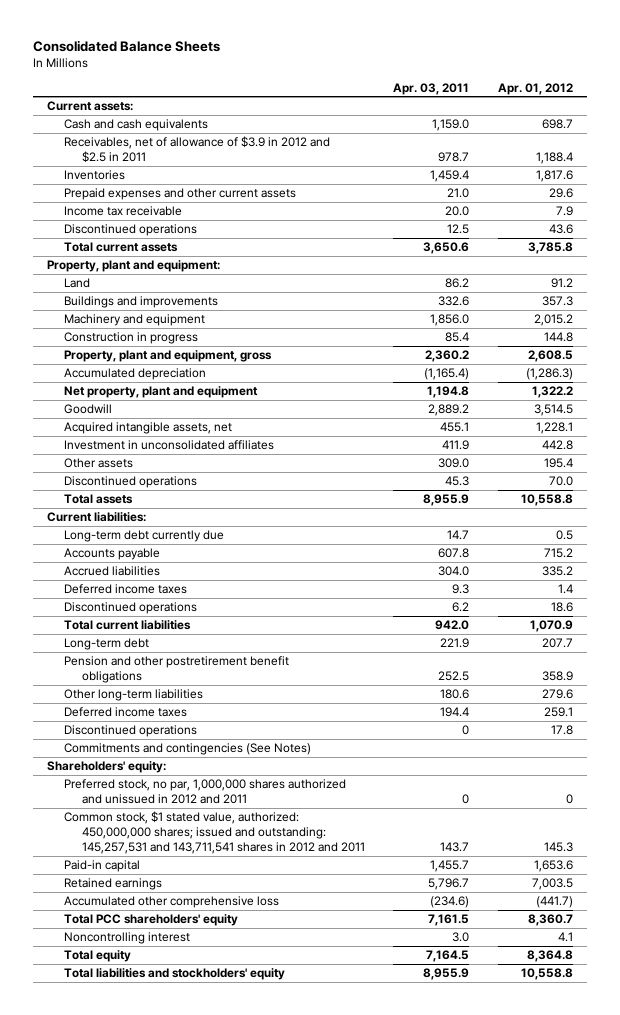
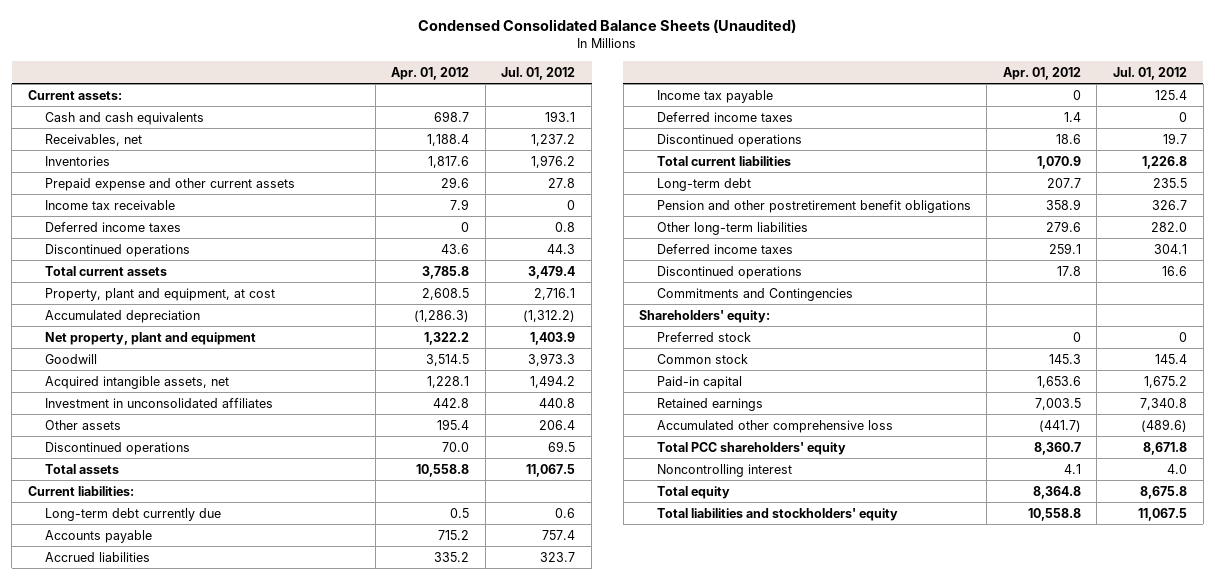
[32,39,220,52] Consolidated Balance Sheets -> [418,19,797,34] Condensed Consolidated Balance Sheets (Unaudited)
[393,82,470,95] Apr. 03, 2011 -> none
none -> [501,66,576,80] Jul. 01, 2012
[64,136,331,164] Receivables, net of allowance of $3.9 in 2012 and $2.5 in 2011 -> [44,133,142,146] Receivables, net
[64,188,297,201] Prepaid expenses and other current assets -> [44,177,295,191] Prepaid expense and other current assets
none -> [44,221,181,232] Deferred income taxes
[46,260,220,273] Property, plant and equipment: -> none
[64,278,91,289] Land -> none
[64,296,219,309] Buildings and improvements -> none
[64,314,206,327] Machinery and equipment -> none
[64,332,199,345] Construction in progress -> none
[64,350,273,363] Property, plant and equipment, gross -> [44,287,275,301] Property, plant and equipment, at cost
none -> [656,89,773,103] Income tax payable
[64,743,312,756] Commitments and contingencies (See Notes) -> [656,287,853,301] Commitments and Contingencies
[64,779,347,805] Preferred stock, no par, 1,000,000 shares authorized and unissued in 2012 and 2011 -> [656,331,751,342] Preferred stock
[64,811,365,855] Common stock, $1 stated value, authorized: 450,000,000 shares; issued and outstanding: 145,257,531 and 143,711,541 shares in 2012 and 2011 -> [656,353,748,364] Common stock

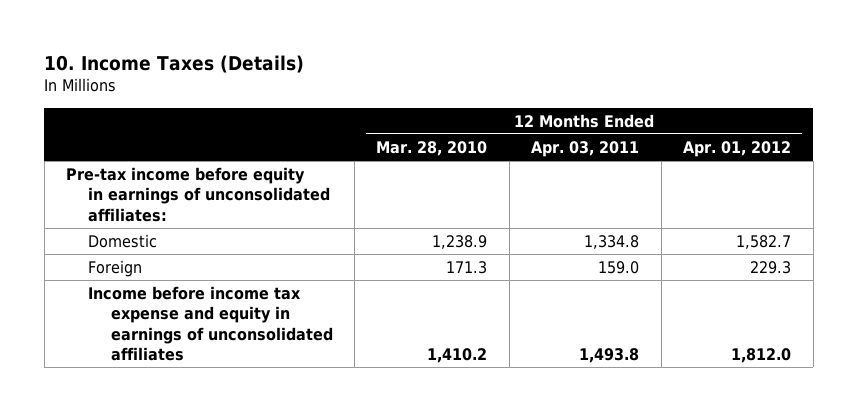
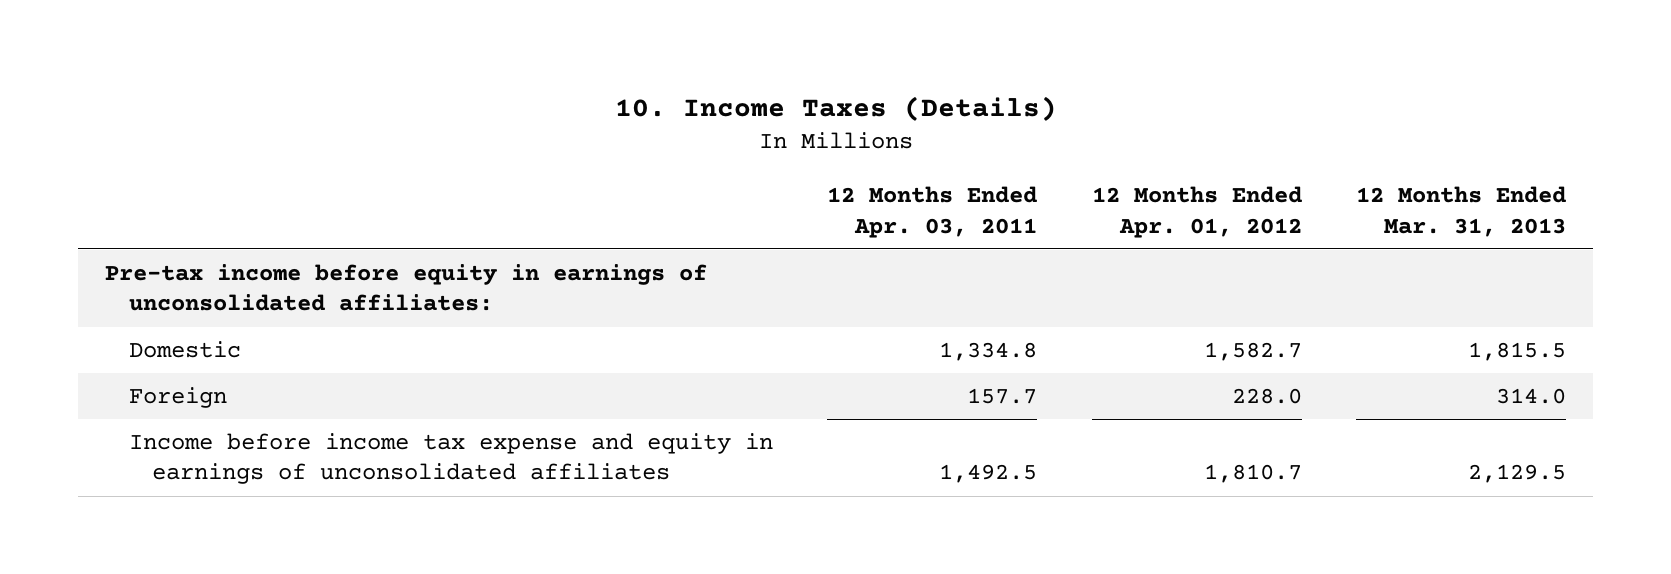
[376,140,488,156] Mar. 28, 2010 -> none
none -> [1356,186,1567,237] 12 Months Ended Mar. 31, 2013
[598,260,640,274] 159.0 -> [967,388,1038,405] 157.7
[750,260,792,274] 229.3 -> [1231,388,1302,405] 228.0
[579,347,640,363] 1,493.8 -> [939,464,1038,484] 1,492.5
[731,347,792,363] 1,812.0 -> [1203,464,1302,484] 1,810.7

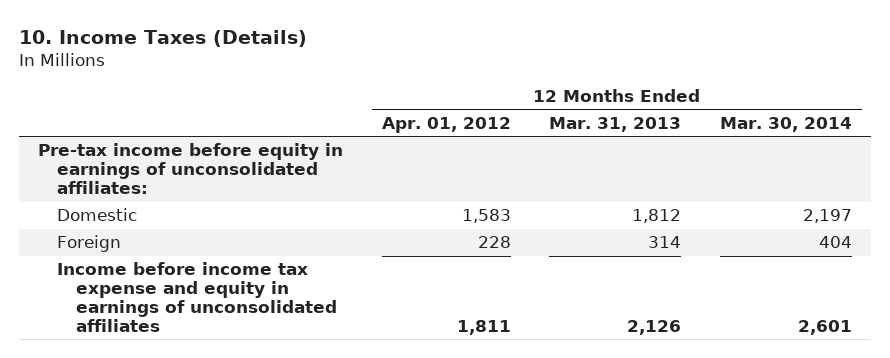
[827,186,1038,238] 12 Months Ended Apr. 03, 2011 -> none
none -> [719,116,852,132] Mar. 30, 2014
[1203,342,1302,362] 1,582.7 -> [461,209,511,224] 1,583
[1468,342,1567,362] 1,815.5 -> [632,209,682,224] 1,812
[1231,388,1302,405] 228.0 -> [477,236,511,249] 228
[1496,388,1567,405] 314.0 -> [648,236,682,249] 314
[1203,464,1302,484] 1,810.7 -> [456,319,511,335] 1,811
[1468,464,1567,484] 2,129.5 -> [627,319,682,335] 2,126

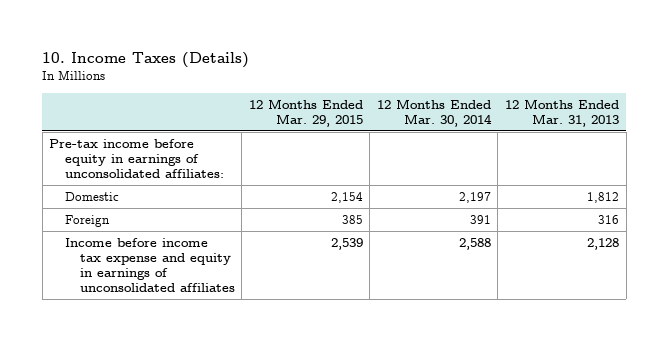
[381,116,511,133] Apr. 01, 2012 -> none
none -> [248,99,363,128] 12 Months Ended Mar. 29, 2015
[648,236,682,249] 314 -> [598,214,620,224] 316
[818,236,852,249] 404 -> [469,214,491,224] 391
[627,319,682,335] 2,126 -> [587,237,620,250] 2,128
[797,319,852,335] 2,601 -> [458,237,491,250] 2,588

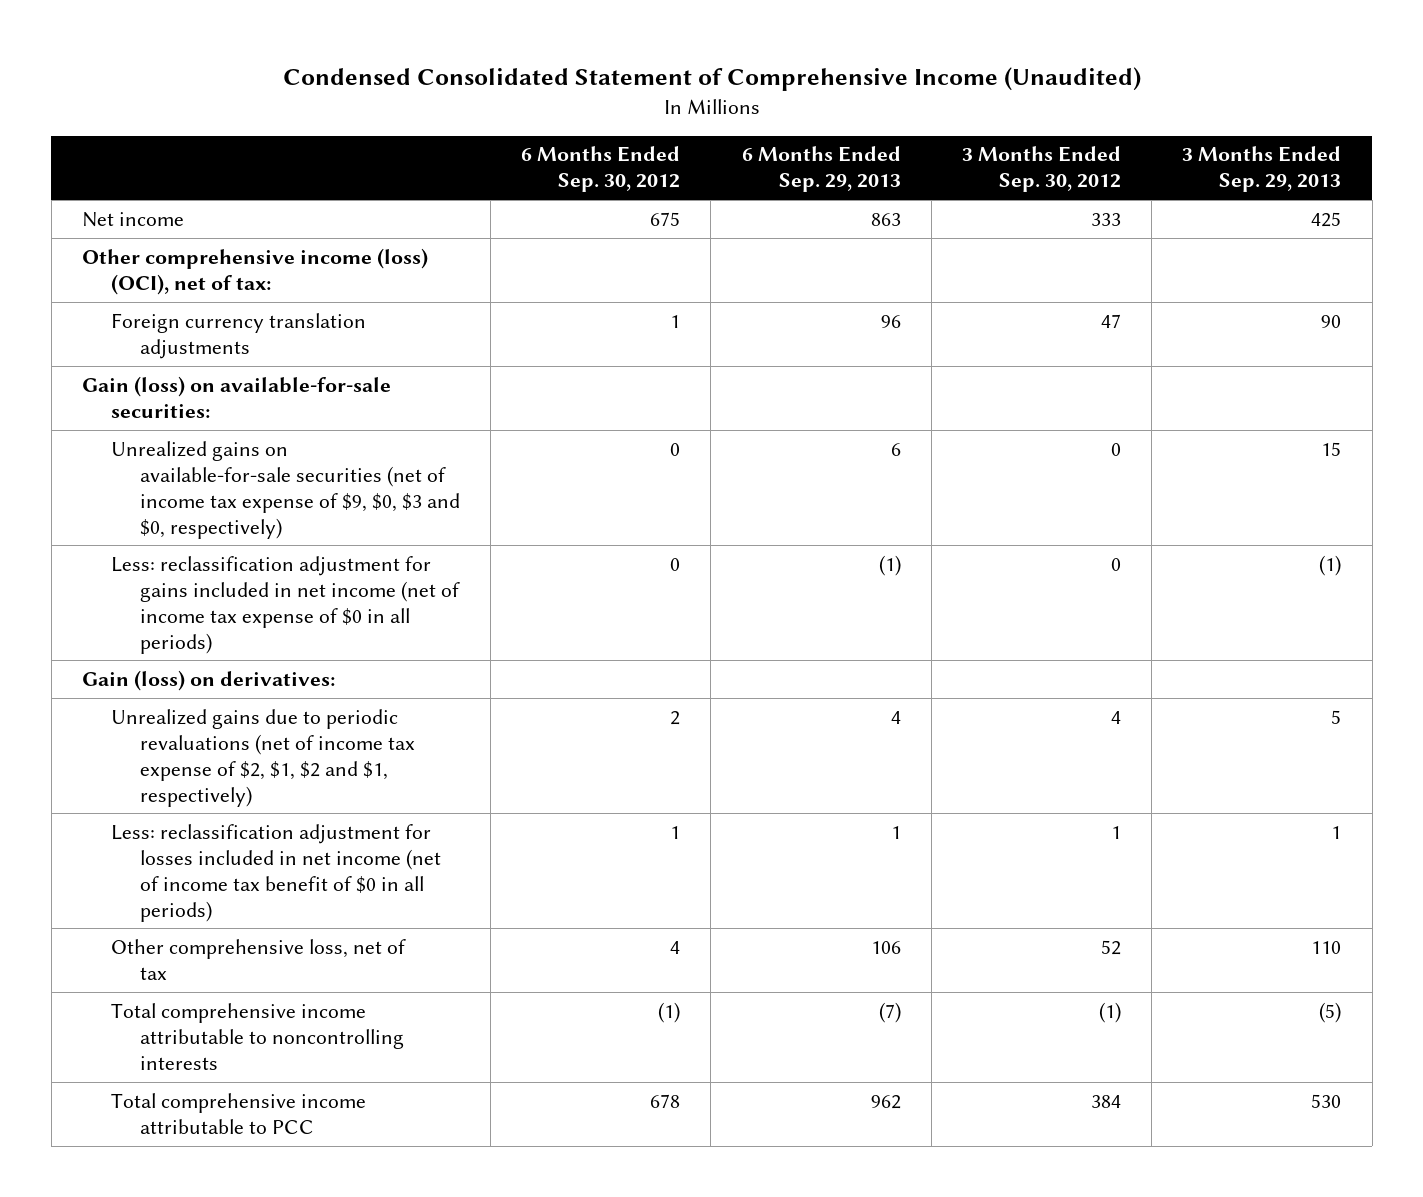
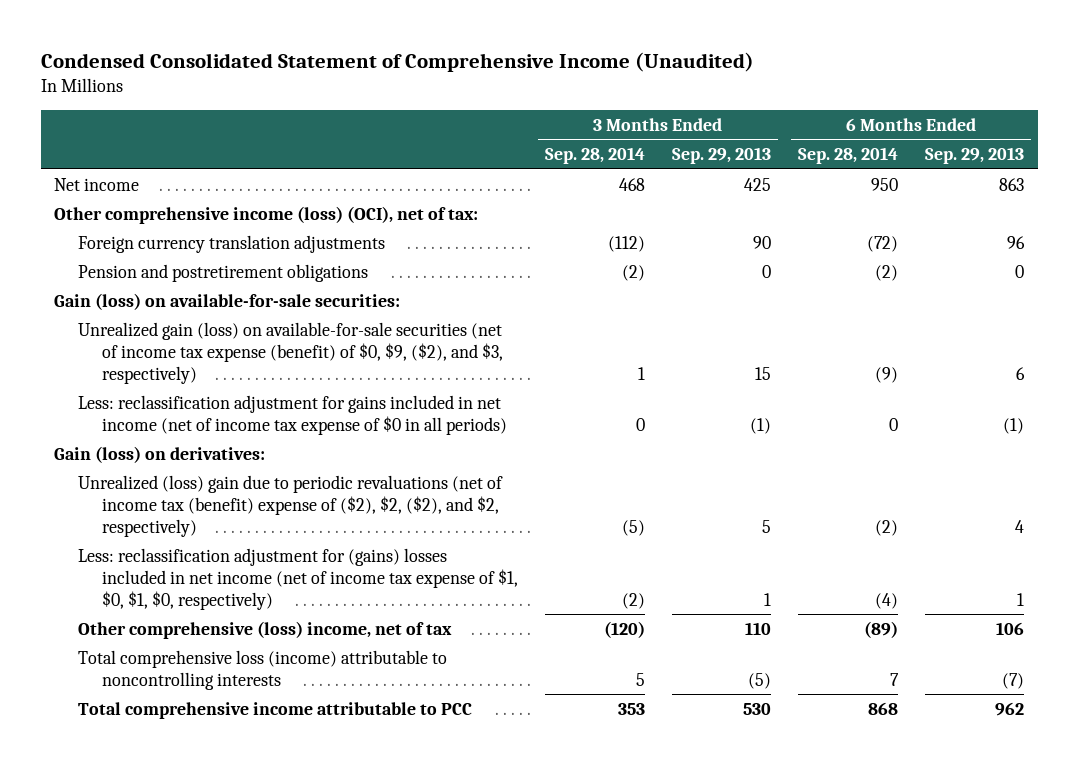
[521,146,681,193] 6 Months Ended Sep. 30, 2012 -> none
[961,146,1121,193] 3 Months Ended Sep. 30, 2012 -> none
none -> [544,147,645,165] Sep. 28, 2014
none -> [797,147,898,165] Sep. 28, 2014
none -> [77,263,368,282] Pension and postretirement obligations
[110,440,460,539] Unrealized gains on available-for-sale securities (net of income tax expense of $9, $0, $3 and $0, respectively) -> [77,321,503,384] Unrealized gain (loss) on available-for-sale securities (net of income tax expense (benefit) of $0, $9, ($2), and $3, respectively)
[110,708,415,807] Unrealized gains due to periodic revaluations (net of income tax expense of $2, $1, $2 and $1, respectively) -> [77,474,503,537] Unrealized (loss) gain due to periodic revaluations (net of income tax (benefit) expense of ($2), $2, ($2), and $2, respectively)
[110,823,441,922] Less: reclassification adjustment for losses included in net income (net of income tax benefit of $0 in all periods) -> [77,547,518,610] Less: reclassification adjustment for (gains) losses included in net income (net of income tax expense of $1, $0, $1, $0, respectively)
[110,938,406,980] Other comprehensive loss, net of tax -> [77,620,452,639] Other comprehensive (loss) income, net of tax
[110,1002,404,1070] Total comprehensive income attributable to noncontrolling interests -> [77,649,447,690] Total comprehensive loss (income) attributable to noncontrolling interests

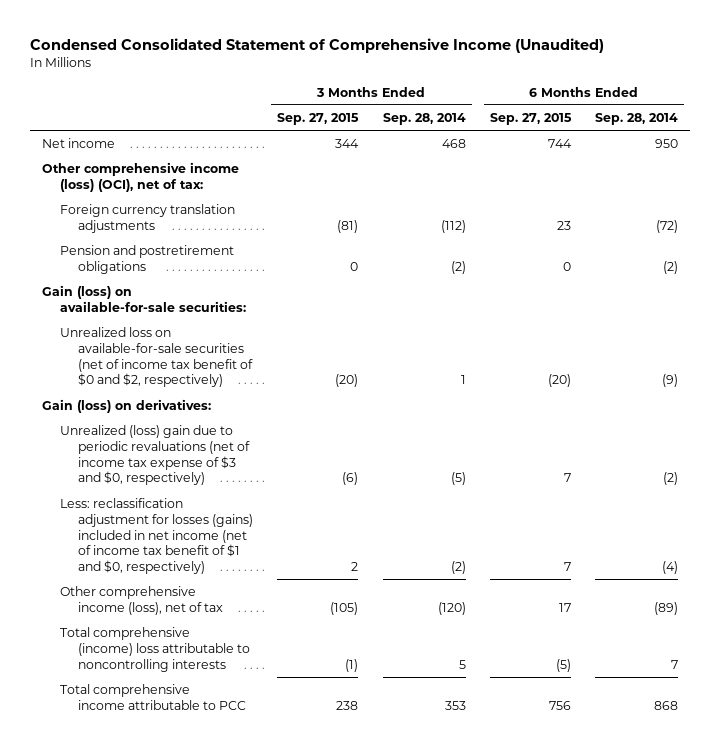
[671,147,771,165] Sep. 29, 2013 -> none
[924,147,1024,165] Sep. 29, 2013 -> none
none -> [277,112,360,125] Sep. 27, 2015
none -> [489,112,572,125] Sep. 27, 2015
[77,394,507,435] Less: reclassification adjustment for gains included in net income (net of income tax expense of $0 in all periods) -> none
[77,321,503,384] Unrealized gain (loss) on available-for-sale securities (net of income tax expense (benefit) of $0, $9, ($2), and $3, respectively) -> [60,327,254,388] Unrealized loss on available-for-sale securities (net of income tax benefit of $0 and $2, respectively)
[77,474,503,537] Unrealized (loss) gain due to periodic revaluations (net of income tax (benefit) expense of ($2), $2, ($2), and $2, respectively) -> [60,425,251,486] Unrealized (loss) gain due to periodic revaluations (net of income tax expense of $3 and $0, respectively)
[77,547,518,610] Less: reclassification adjustment for (gains) losses included in net income (net of income tax expense of $1, $0, $1, $0, respectively) -> [60,498,254,575] Less: reclassification adjustment for losses (gains) included in net income (net of income tax benefit of $1 and $0, respectively)
[77,620,452,639] Other comprehensive (loss) income, net of tax -> [60,586,224,615] Other comprehensive income (loss), net of tax
[77,649,447,690] Total comprehensive loss (income) attributable to noncontrolling interests -> [60,627,251,672] Total comprehensive (income) loss attributable to noncontrolling interests

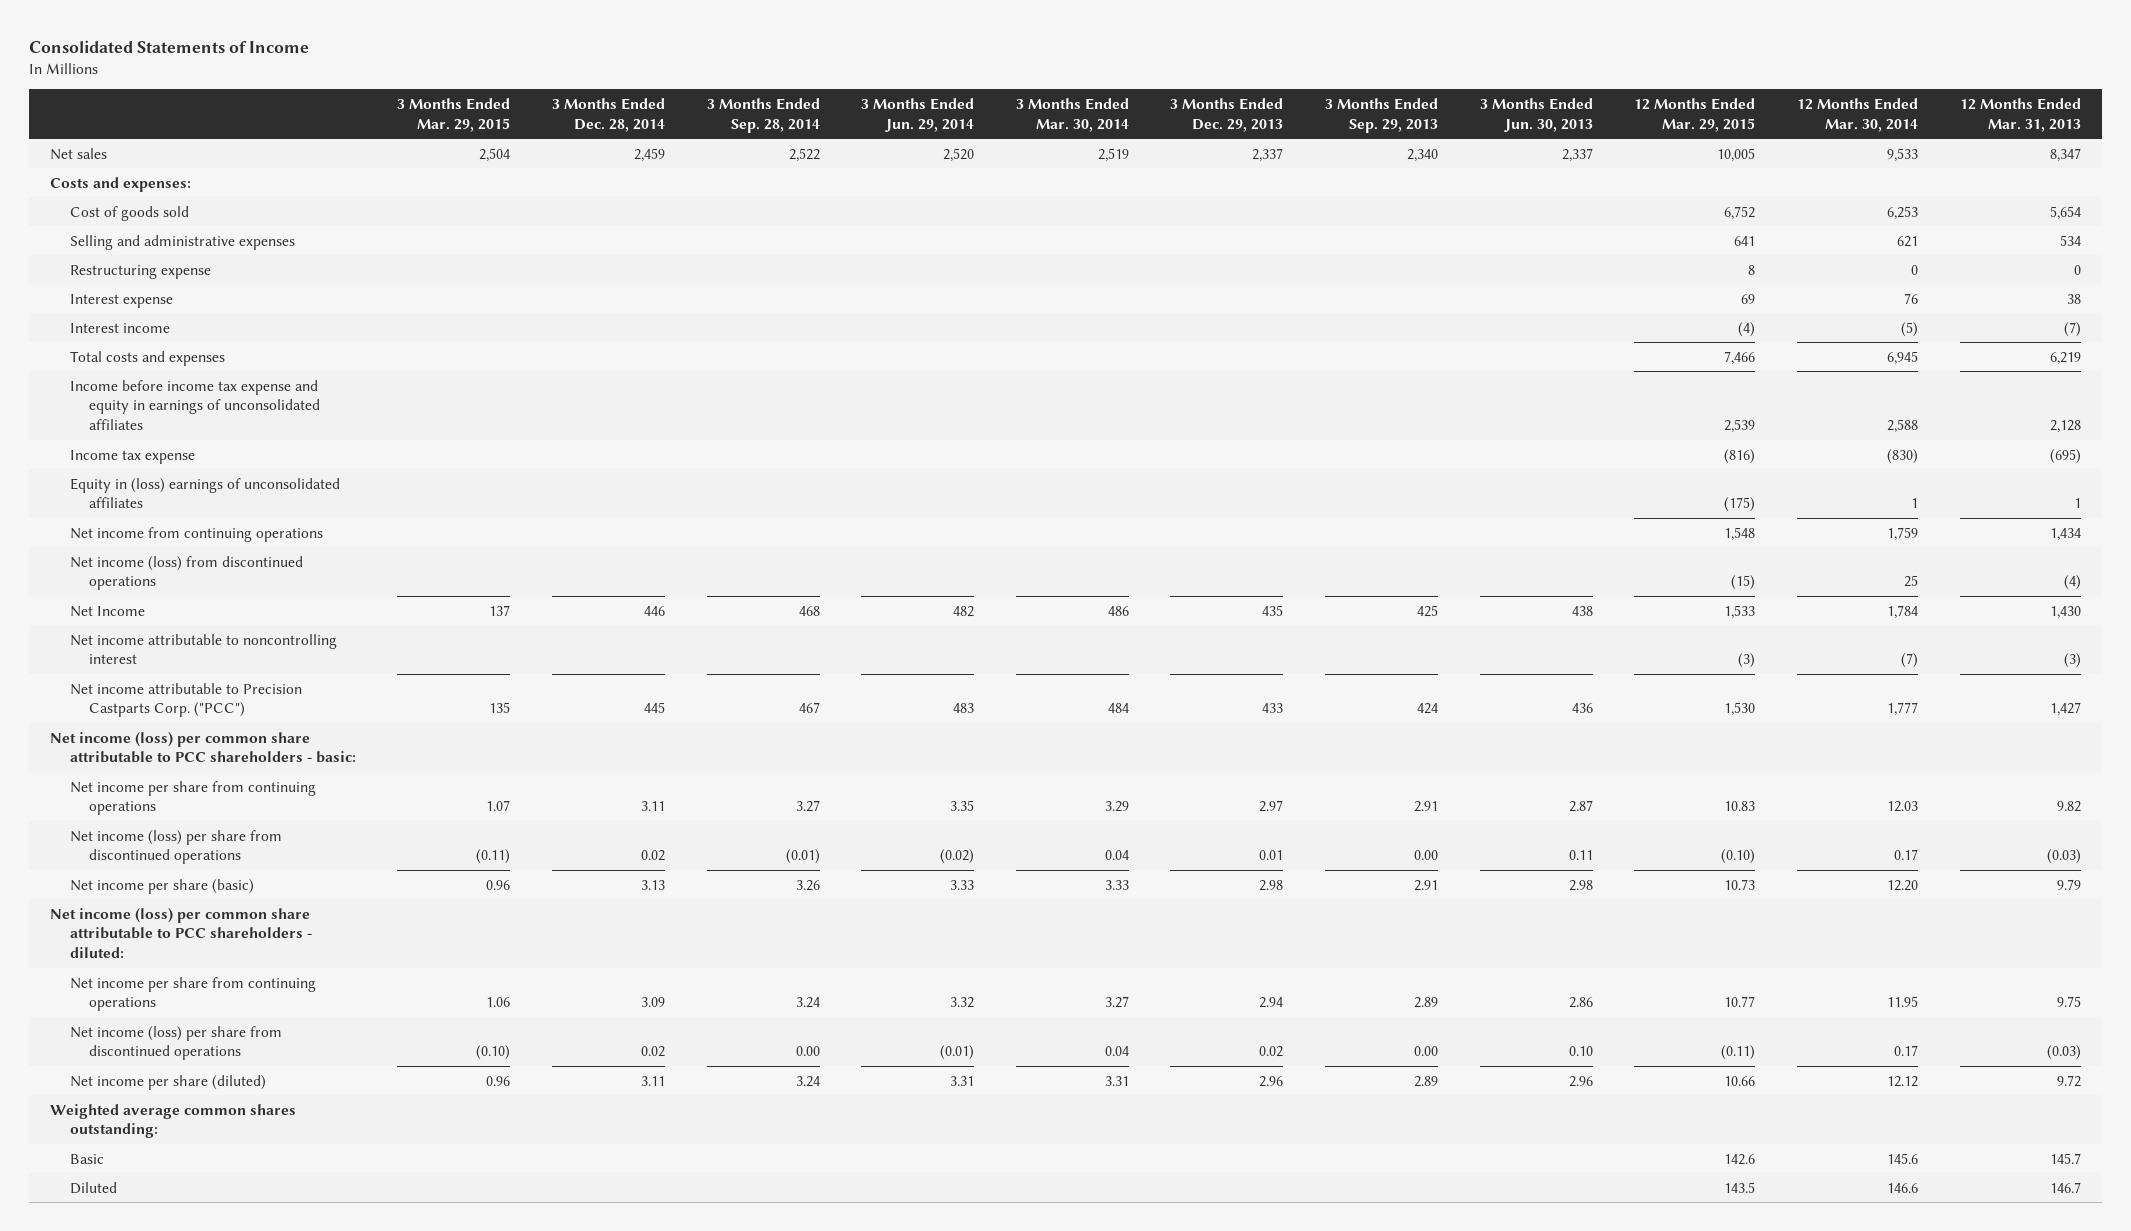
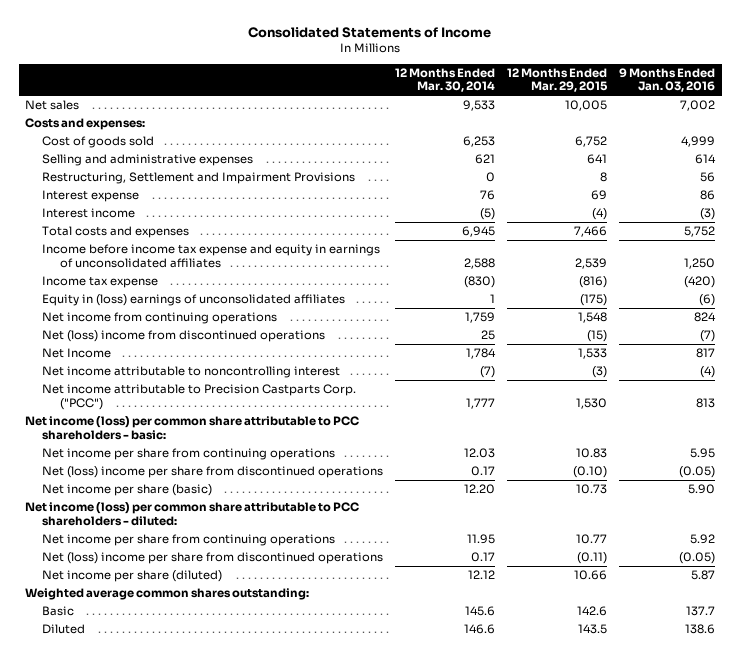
[397,98,511,132] 3 Months Ended Mar. 29, 2015 -> none
[551,98,665,132] 3 Months Ended Dec. 28, 2014 -> none
[706,98,820,133] 3 Months Ended Sep. 28, 2014 -> none
[861,98,975,132] 3 Months Ended Jun. 29, 2014 -> none
[1015,98,1129,132] 3 Months Ended Mar. 30, 2014 -> none
[1170,98,1284,132] 3 Months Ended Dec. 29, 2013 -> none
[1325,98,1439,133] 3 Months Ended Sep. 29, 2013 -> none
[1479,98,1593,132] 3 Months Ended Jun. 30, 2013 -> none
[1959,98,2081,132] 12 Months Ended Mar. 31, 2013 -> none
none -> [619,67,716,93] 9 Months Ended Jan. 03, 2016
[69,264,211,279] Restructuring expense -> none
none -> [42,172,356,185] Restructuring, Settlement and Impairment Provisions
[69,555,303,591] Net income (loss) from discontinued operations -> [42,330,326,343] Net (loss) income from discontinued operations
[69,829,282,865] Net income (loss) per share from discontinued operations -> [42,466,384,479] Net (loss) income per share from discontinued operations
[69,1025,282,1061] Net income (loss) per share from discontinued operations -> [42,552,384,565] Net (loss) income per share from discontinued operations

